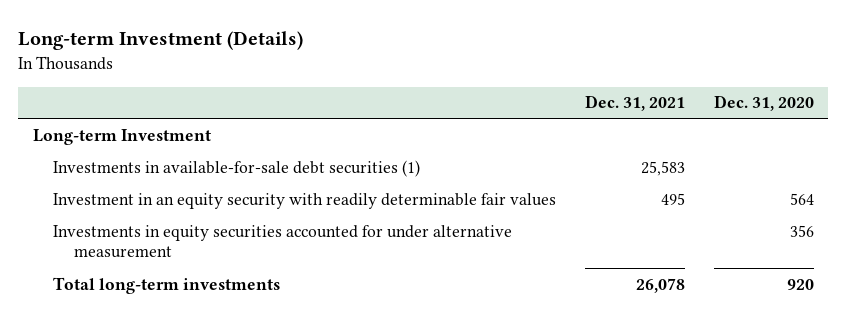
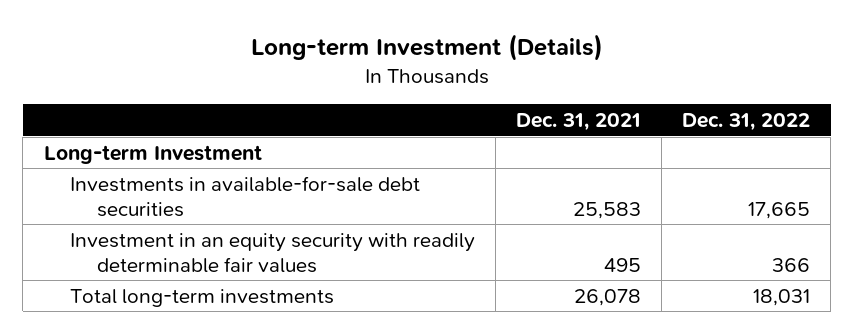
[713,95,814,112] Dec. 31, 2020 -> none
none -> [682,113,811,132] Dec. 31, 2022
[53,159,421,177] Investments in available-for-sale debt securities (1) -> [70,175,421,217] Investments in available-for-sale debt securities
[53,224,513,259] Investments in equity securities accounted for under alternative measurement -> none

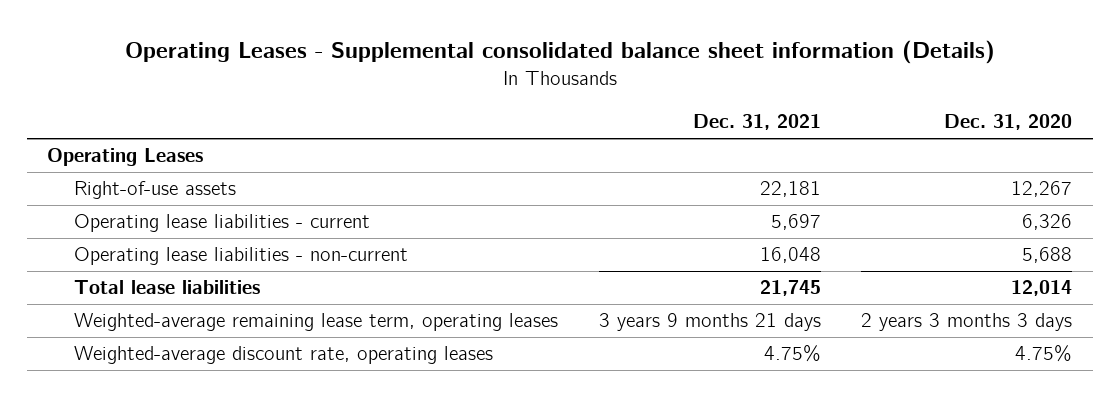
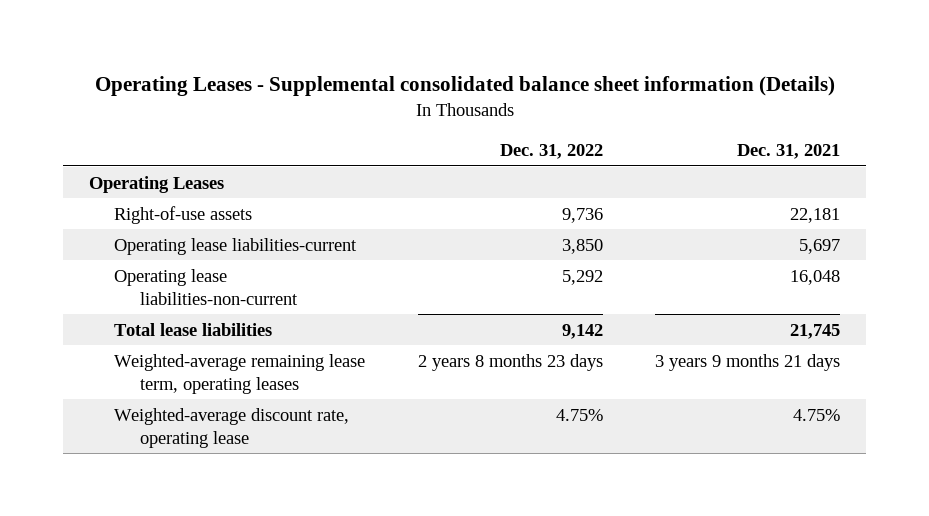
[944,114,1073,131] Dec. 31, 2020 -> none
none -> [499,143,603,159] Dec. 31, 2022
[74,214,371,233] Operating lease liabilities - current -> [114,237,358,255] Operating lease liabilities-current
[74,247,409,266] Operating lease liabilities - non-current -> [114,268,298,305] Operating lease liabilities-non-current
[74,346,494,365] Weighted-average discount rate, operating leases -> [114,407,350,448] Weighted-average discount rate, operating lease

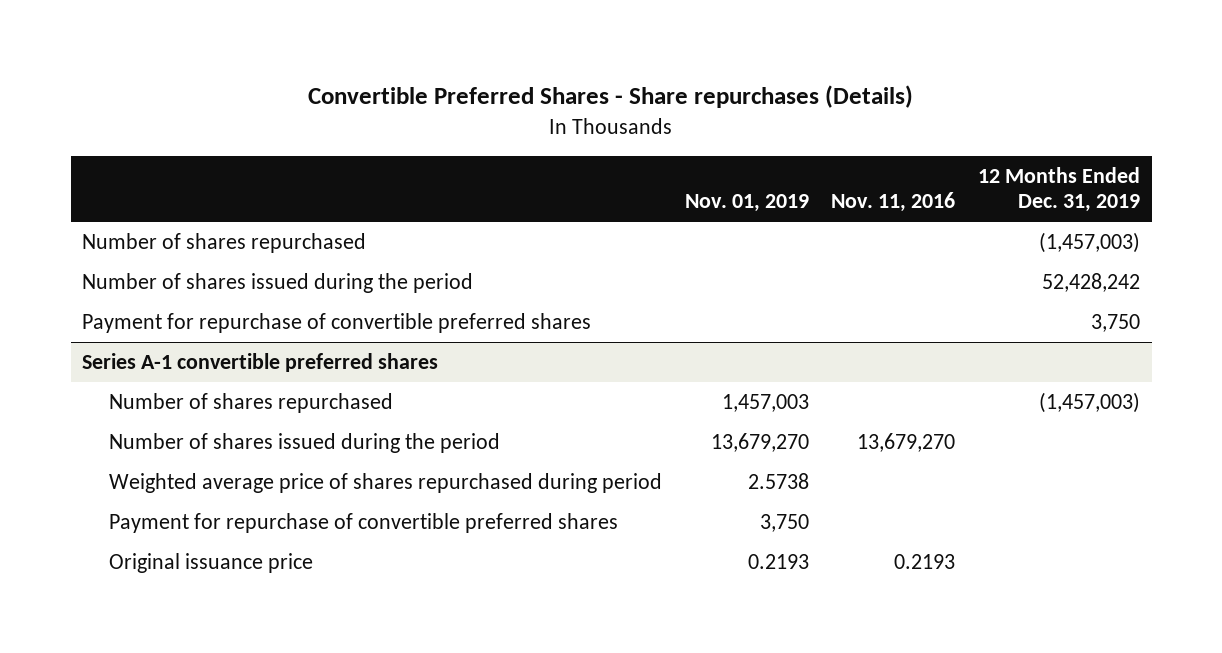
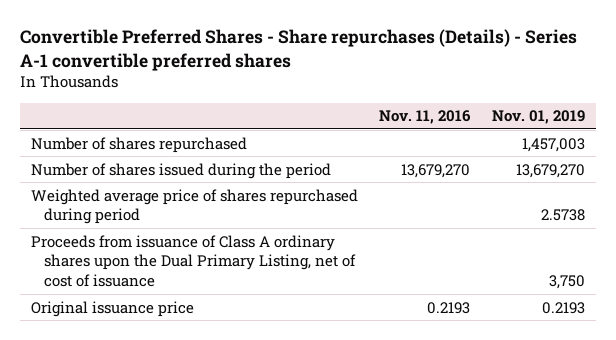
[308,85,914,109] Convertible Preferred Shares - Share repurchases (Details) -> [19,29,577,71] Convertible Preferred Shares - Share repurchases (Details) - Series A-1 convertible preferred shares
[978,166,1141,213] 12 Months Ended Dec. 31, 2019 -> none
[81,233,366,254] Number of shares repurchased -> none
[81,273,473,294] Number of shares issued during the period -> none
[81,313,591,334] Payment for repurchase of convertible preferred shares -> none
[81,353,438,373] Series A-1 convertible preferred shares -> none
[109,513,619,534] Payment for repurchase of convertible preferred shares -> [30,234,356,287] Proceeds from issuance of Class A ordinary shares upon the Dual Primary Listing, net of cost of issuance

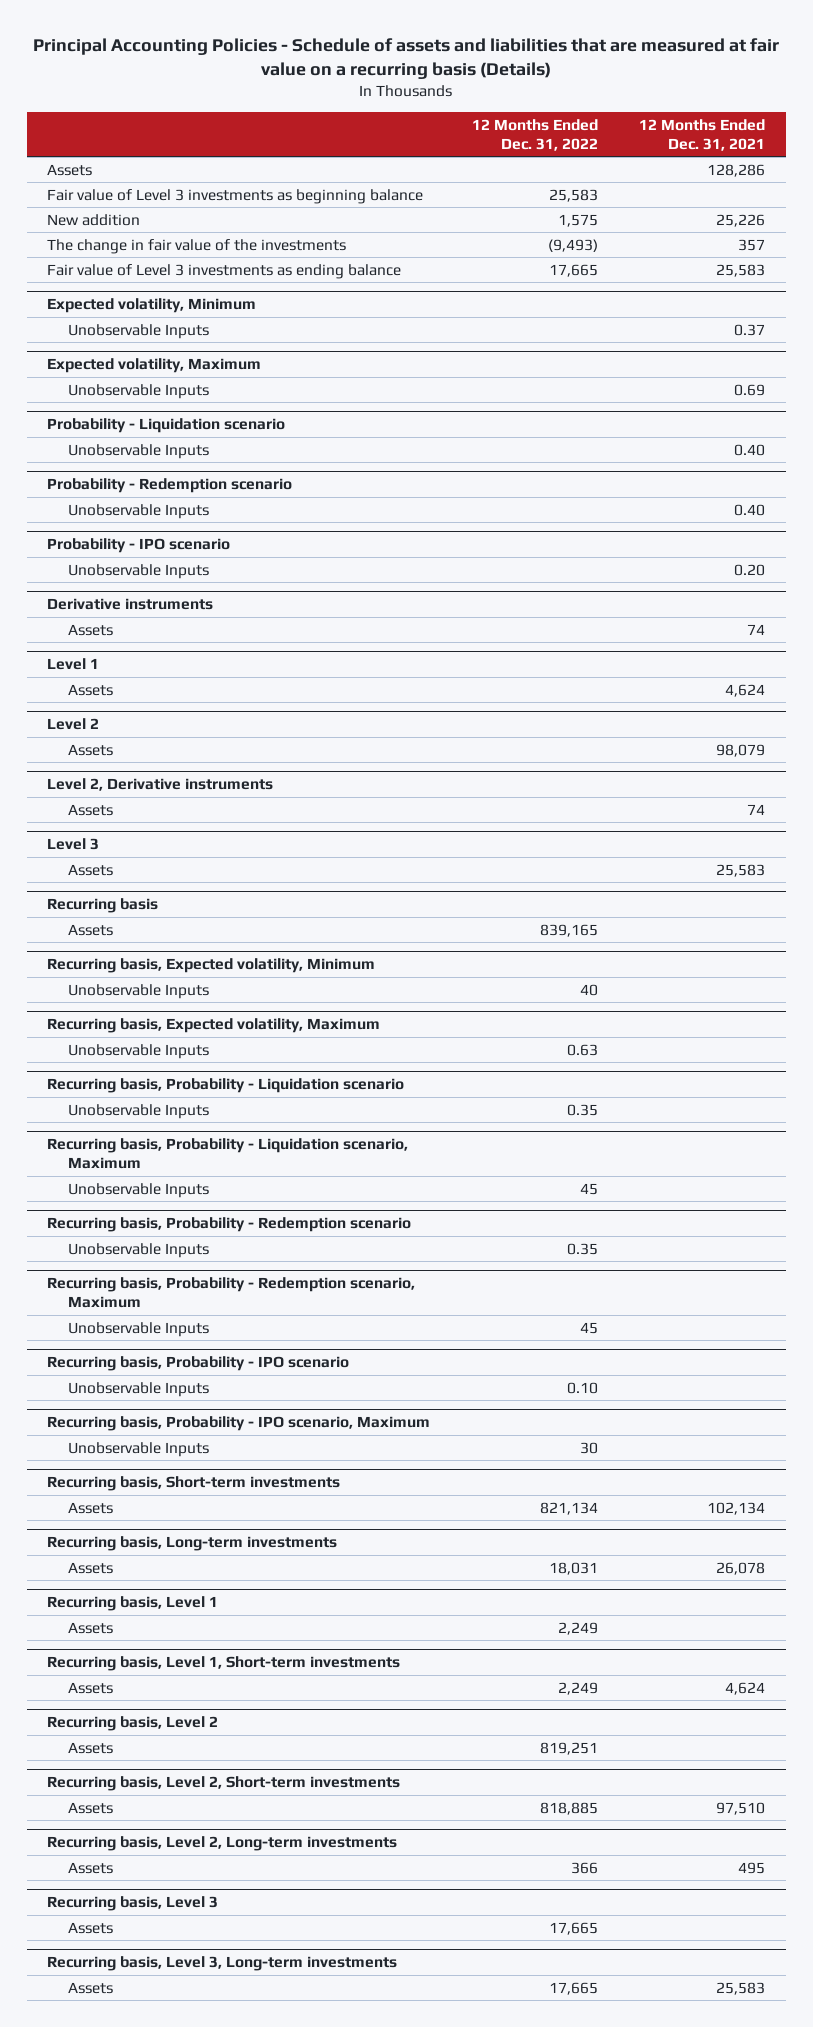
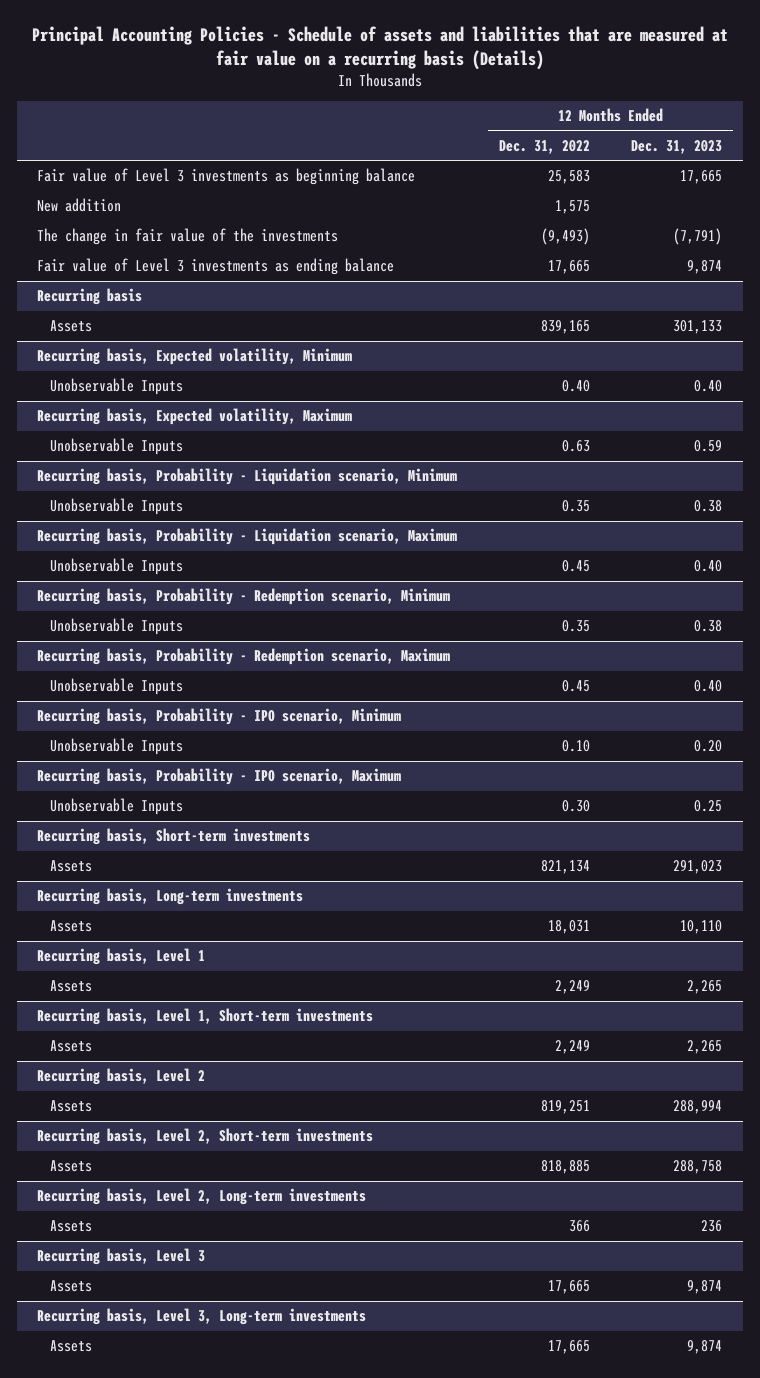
[639,118,766,151] 12 Months Ended Dec. 31, 2021 -> none
none -> [631,140,723,155] Dec. 31, 2023
[47,163,93,176] Assets -> none
[47,298,257,314] Expected volatility, Minimum -> none
[67,323,209,339] Unobservable Inputs -> none
[47,358,262,374] Expected volatility, Maximum -> none
[67,383,209,399] Unobservable Inputs -> none
[47,418,286,434] Probability - Liquidation scenario -> none
[67,443,209,459] Unobservable Inputs -> none
[47,478,293,494] Probability - Redemption scenario -> none
[67,503,209,519] Unobservable Inputs -> none
[47,538,231,554] Probability - IPO scenario -> none
[67,563,209,579] Unobservable Inputs -> none
[47,598,214,611] Derivative instruments -> none
[67,623,113,636] Assets -> none
[47,658,100,671] Level 1 -> none
[67,683,113,696] Assets -> none
[47,718,100,731] Level 2 -> none
[67,743,113,756] Assets -> none
[47,778,274,792] Level 2, Derivative instruments -> none
[67,803,113,816] Assets -> none
[47,838,100,851] Level 3 -> none
[67,863,113,876] Assets -> none
[579,983,598,996] 40 -> [561,380,590,393] 0.40
[47,1078,405,1094] Recurring basis, Probability - Liquidation scenario -> [37,468,458,486] Recurring basis, Probability - Liquidation scenario, Minimum
[579,1182,598,1195] 45 -> [561,560,590,573] 0.45
[47,1217,412,1233] Recurring basis, Probability - Redemption scenario -> [37,588,451,606] Recurring basis, Probability - Redemption scenario, Minimum
[579,1321,598,1334] 45 -> [561,680,590,693] 0.45
[47,1356,350,1372] Recurring basis, Probability - IPO scenario -> [37,708,402,726] Recurring basis, Probability - IPO scenario, Minimum
[579,1441,598,1454] 30 -> [561,800,590,813] 0.30

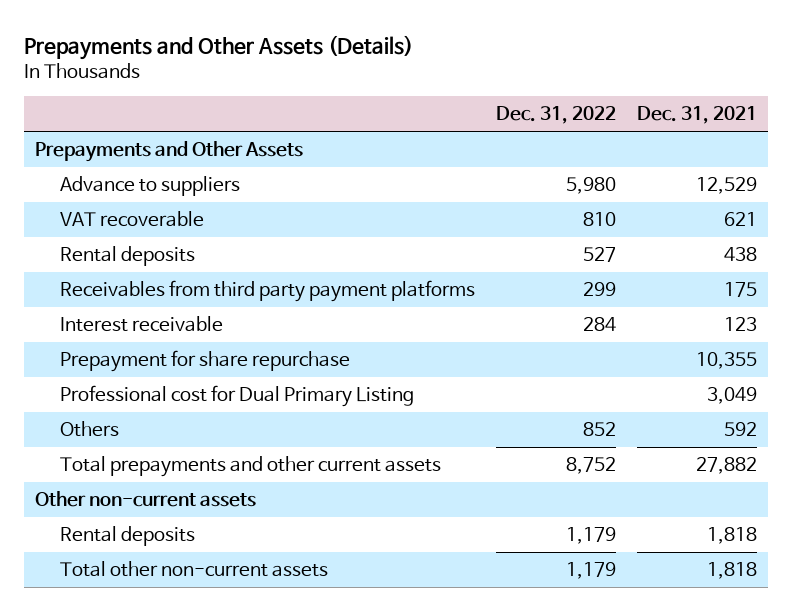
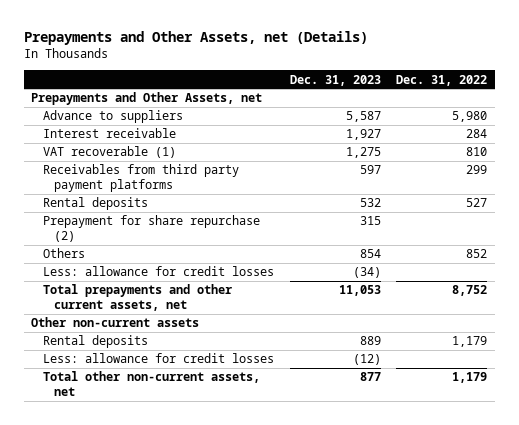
[24,34,414,60] Prepayments and Other Assets (Details) -> [23,31,368,46] Prepayments and Other Assets, net (Details)
[637,106,758,125] Dec. 31, 2021 -> none
none -> [289,74,381,86] Dec. 31, 2023
[34,141,303,163] Prepayments and Other Assets -> [31,92,263,106] Prepayments and Other Assets, net
[59,211,204,228] VAT recoverable -> none
[59,385,414,408] Professional cost for Dual Primary Listing -> none
none -> [42,146,176,159] VAT recoverable (1)
[59,280,475,303] Receivables from third party payment platforms -> [42,164,239,193] Receivables from third party payment platforms
[59,246,195,267] Rental deposits -> [42,197,148,211] Rental deposits
[59,350,350,373] Prepayment for share repurchase -> [42,215,260,243] Prepayment for share repurchase (2)
none -> [42,266,274,277] Less: allowance for credit losses
[59,456,441,478] Total prepayments and other current assets -> [42,284,232,312] Total prepayments and other current assets, net
none -> [42,353,274,364] Less: allowance for credit losses
[59,561,328,578] Total other non-current assets -> [42,371,260,397] Total other non-current assets, net

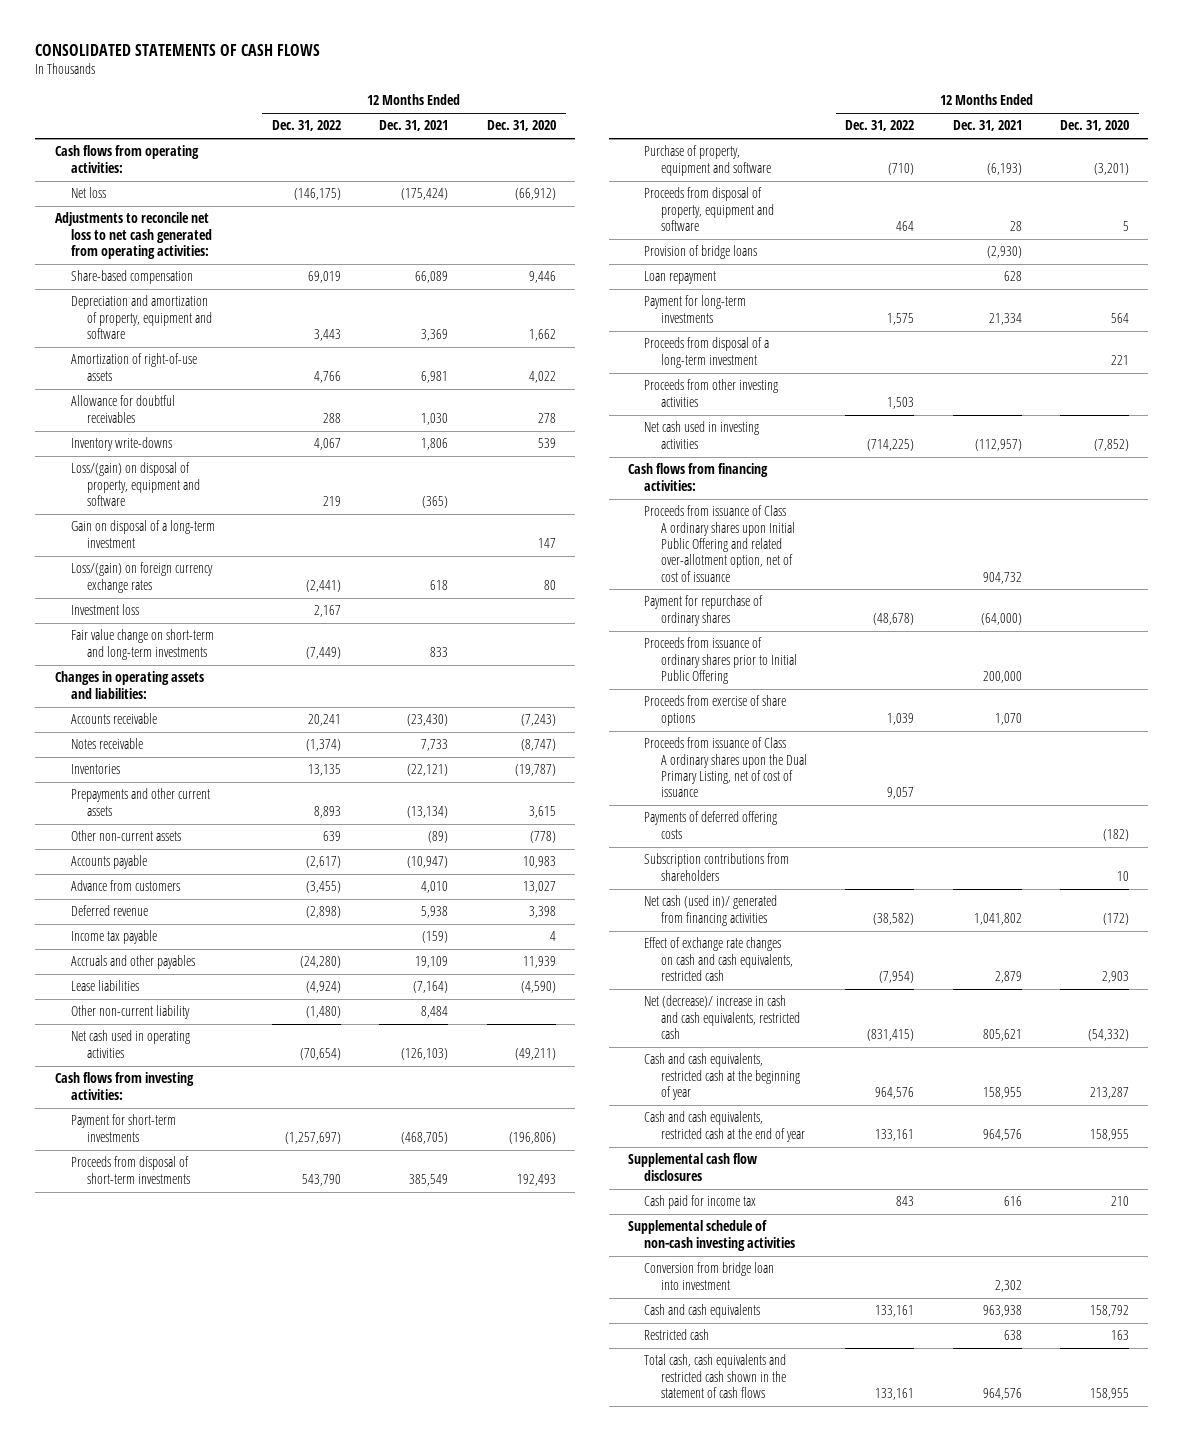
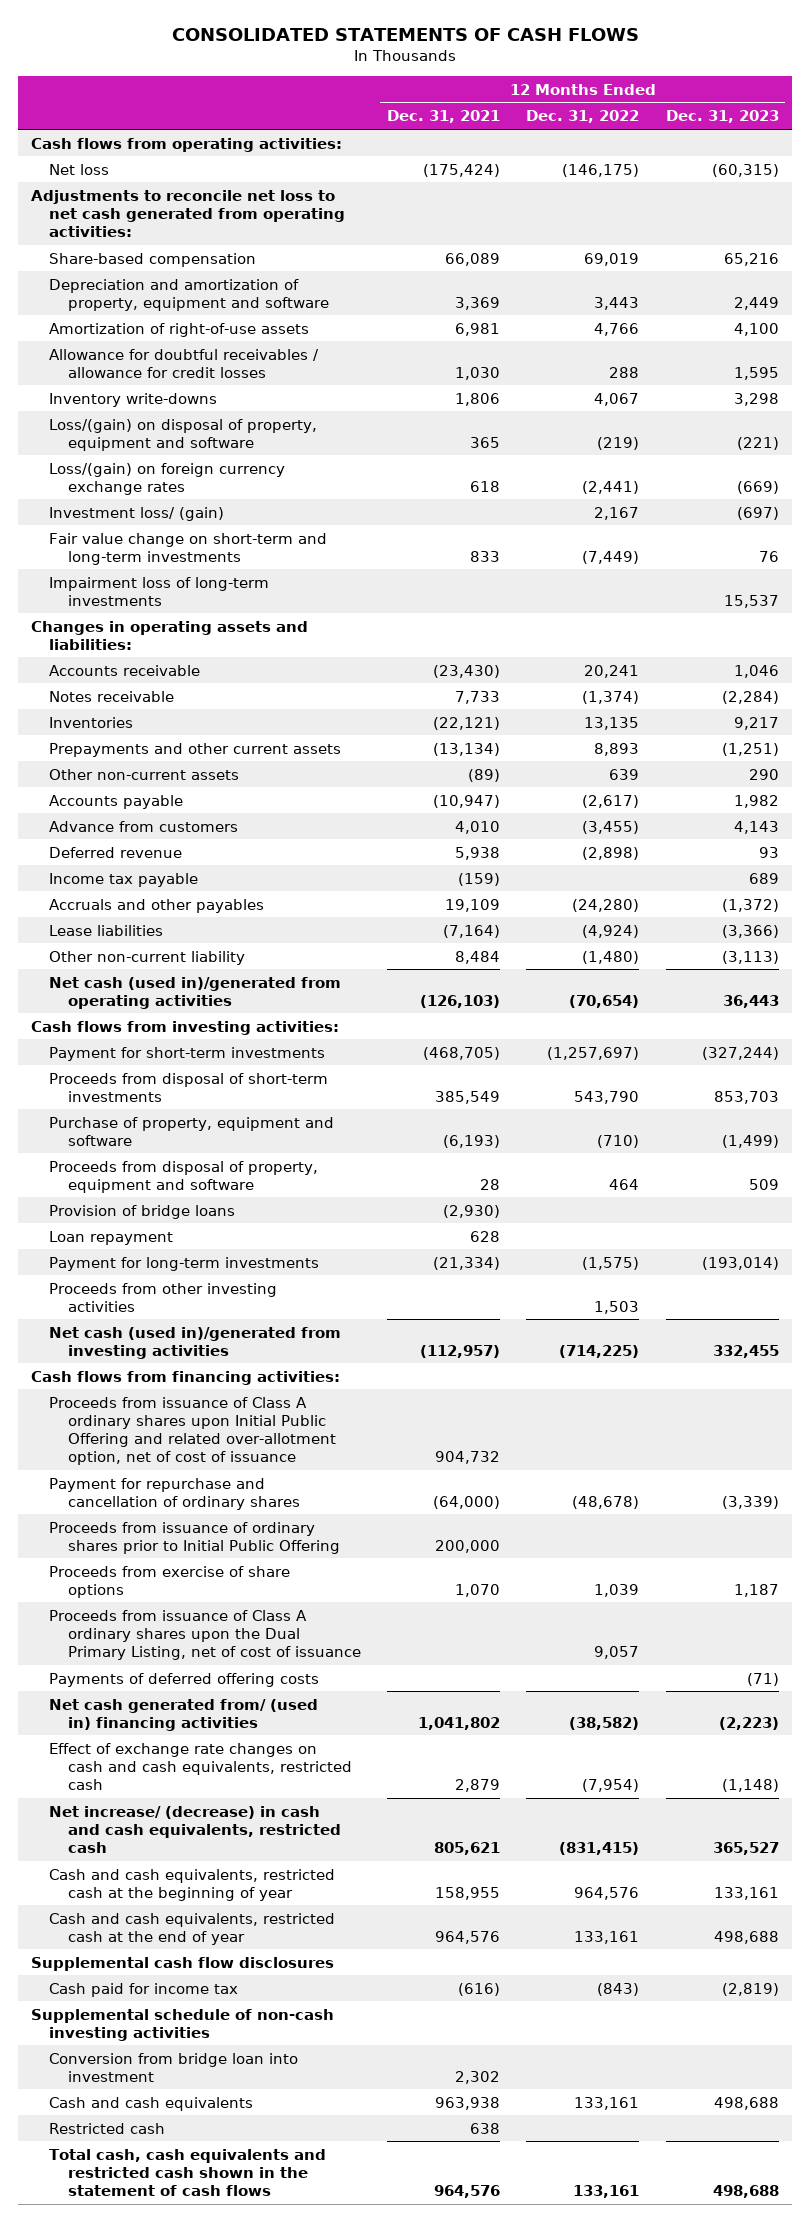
[486,120,556,132] Dec. 31, 2020 -> none
none -> [665,110,779,124] Dec. 31, 2023
[71,395,176,423] Allowance for doubtful receivables -> [49,348,320,378] Allowance for doubtful receivables / allowance for credit losses
[71,520,216,548] Gain on disposal of a long-term investment -> none
[322,495,341,506] 219 -> [597,436,640,450] (219)
[422,495,449,508] (365) -> [470,436,501,448] 365
[71,604,140,616] Investment loss -> [49,506,225,521] Investment loss/ (gain)
none -> [49,576,270,606] Impairment loss of long-term investments
[71,1030,191,1058] Net cash used in operating activities -> [49,976,342,1009] Net cash (used in)/generated from operating activities
[644,337,770,368] Proceeds from disposal of a long-term investment -> none
[887,312,915,325] 1,575 -> [582,1256,640,1270] (1,575)
[988,312,1022,325] 21,334 -> [433,1256,501,1270] (21,334)
[644,421,760,449] Net cash used in investing activities -> [49,1326,342,1359] Net cash (used in)/generated from investing activities
[644,595,764,626] Payment for repurchase of ordinary shares -> [49,1477,300,1510] Payment for repurchase and cancellation of ordinary shares
[644,853,790,881] Subscription contributions from shareholders -> none
[644,895,778,926] Net cash (used in)/ generated from financing activities -> [49,1698,319,1731] Net cash generated from/ (used in) financing activities
[644,995,800,1039] Net (decrease)/ increase in cash and cash equivalents, restricted cash -> [49,1805,341,1853] Net increase/ (decrease) in cash and cash equivalents, restricted cash
[896,1196,915,1207] 843 -> [597,1982,640,1996] (843)
[1003,1196,1022,1207] 616 -> [458,1982,501,1996] (616)

